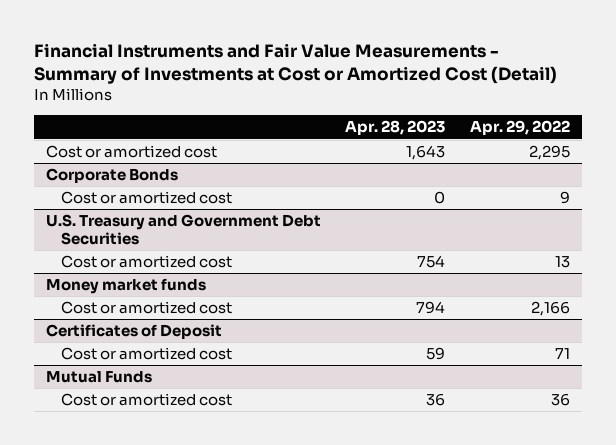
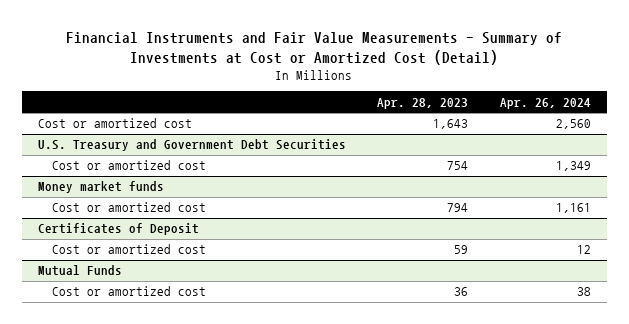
[469,120,570,136] Apr. 29, 2022 -> none
none -> [499,97,591,109] Apr. 26, 2024
[45,168,178,184] Corporate Bonds -> none
[61,191,233,205] Cost or amortized cost -> none

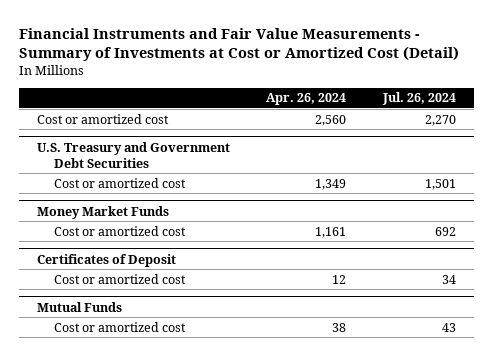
[377,97,469,109] Apr. 28, 2023 -> none
none -> [381,92,456,106] Jul. 26, 2024
[37,181,164,194] Money market funds -> [37,205,170,219] Money Market Funds

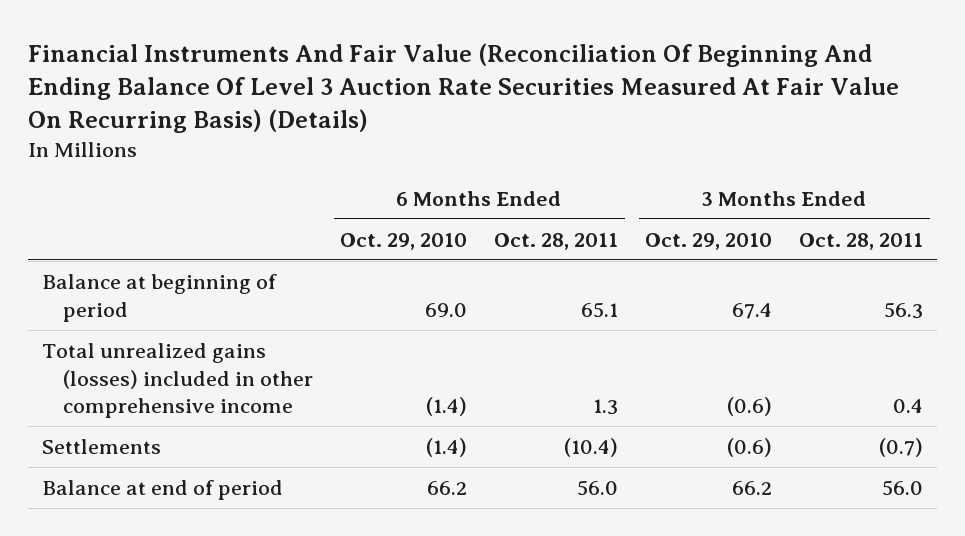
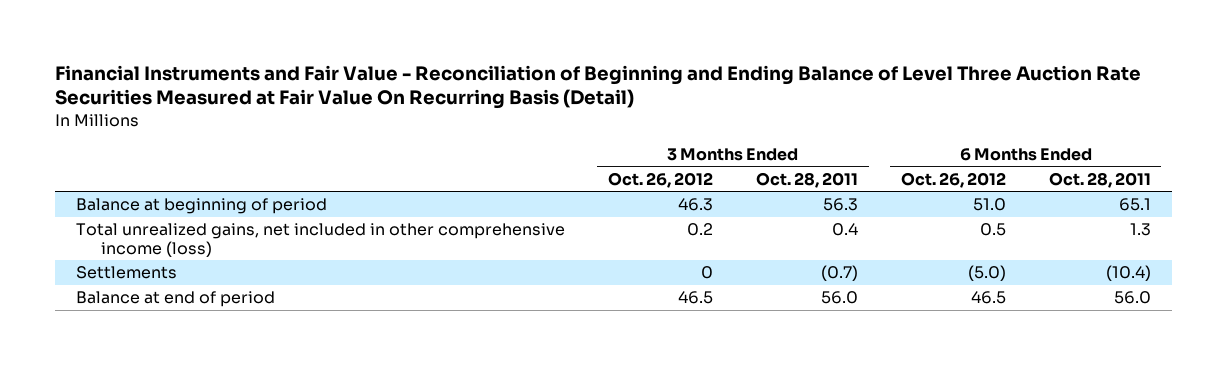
[28,42,900,133] Financial Instruments And Fair Value (Reconciliation Of Beginning And Ending Balance Of Level 3 Auction Rate Securities Measured At Fair Value On Recurring Basis) (Details) -> [54,64,1141,110] Financial Instruments and Fair Value - Reconciliation of Beginning and Ending Balance of Level Three Auction Rate Securities Measured at Fair Value On Recurring Basis (Detail)
[340,232,468,250] Oct. 29, 2010 -> none
[645,232,773,250] Oct. 29, 2010 -> none
none -> [608,171,714,188] Oct. 26, 2012
none -> [900,171,1006,188] Oct. 26, 2012
[41,342,314,419] Total unrealized gains (losses) included in other comprehensive income -> [76,223,566,257] Total unrealized gains, net included in other comprehensive income (loss)

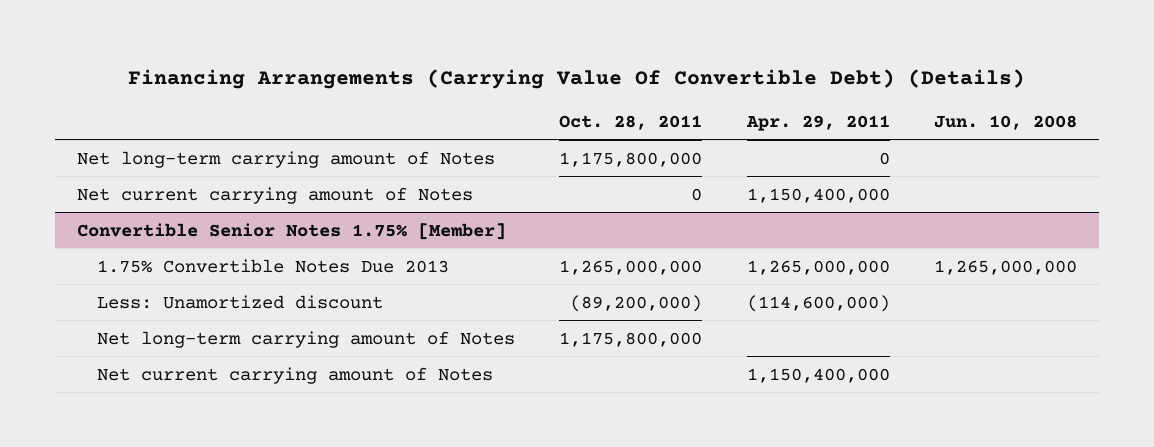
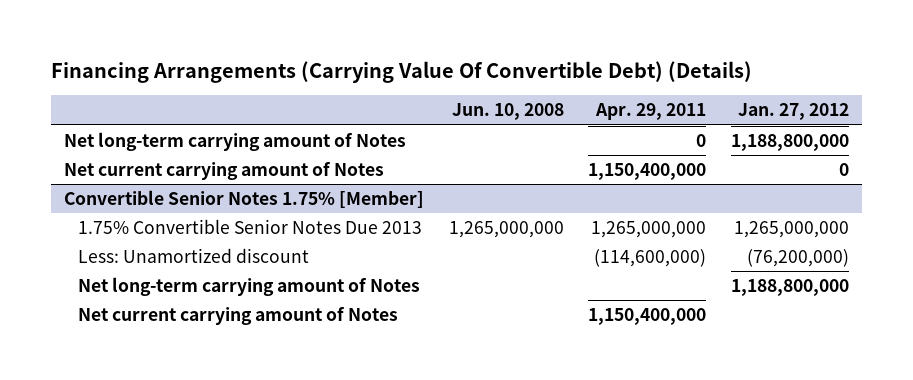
[559,114,703,130] Oct. 28, 2011 -> none
none -> [738,103,850,121] Jan. 27, 2012
[97,258,450,273] 1.75% Convertible Notes Due 2013 -> [78,219,423,235] 1.75% Convertible Senior Notes Due 2013

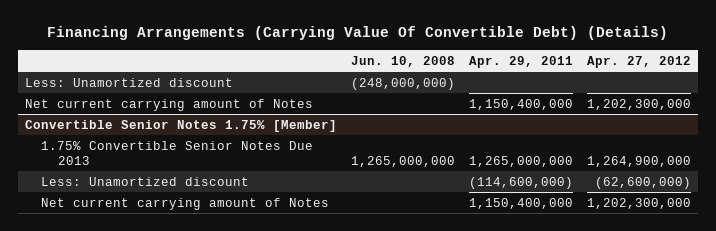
[738,103,850,121] Jan. 27, 2012 -> none
none -> [586,55,691,68] Apr. 27, 2012
[63,132,406,152] Net long-term carrying amount of Notes -> none
none -> [24,77,233,87] Less: Unamortized discount
[78,277,421,297] Net long-term carrying amount of Notes -> none

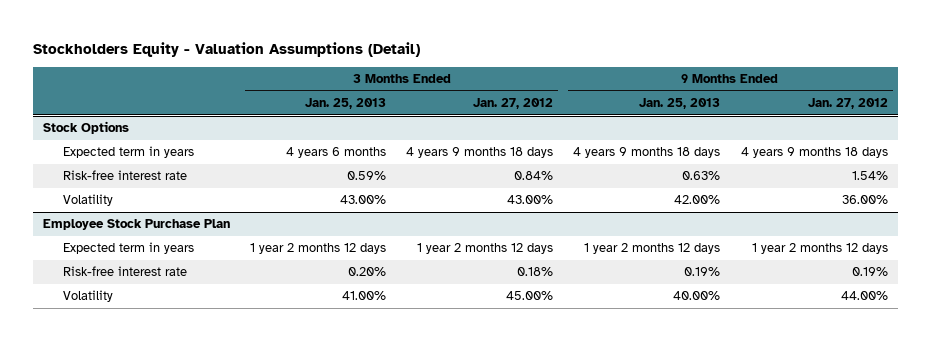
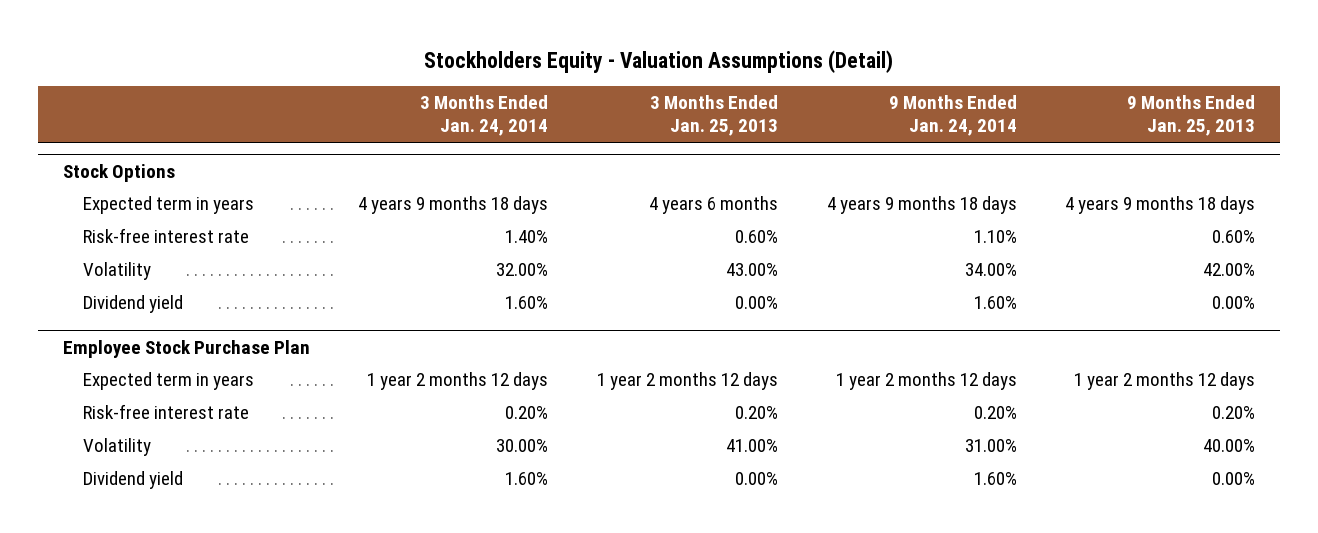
[473,98,554,110] Jan. 27, 2012 -> none
[807,98,888,110] Jan. 27, 2012 -> none
none -> [420,95,549,137] 3 Months Ended Jan. 24, 2014
none -> [888,95,1017,137] 9 Months Ended Jan. 24, 2014
[347,171,387,181] 0.59% -> [735,230,779,244] 0.60%
[682,171,721,181] 0.63% -> [1212,230,1256,244] 0.60%
none -> [83,295,184,314] Dividend yield
[684,267,721,277] 0.19% -> [1212,406,1256,420] 0.20%
none -> [83,471,184,490] Dividend yield

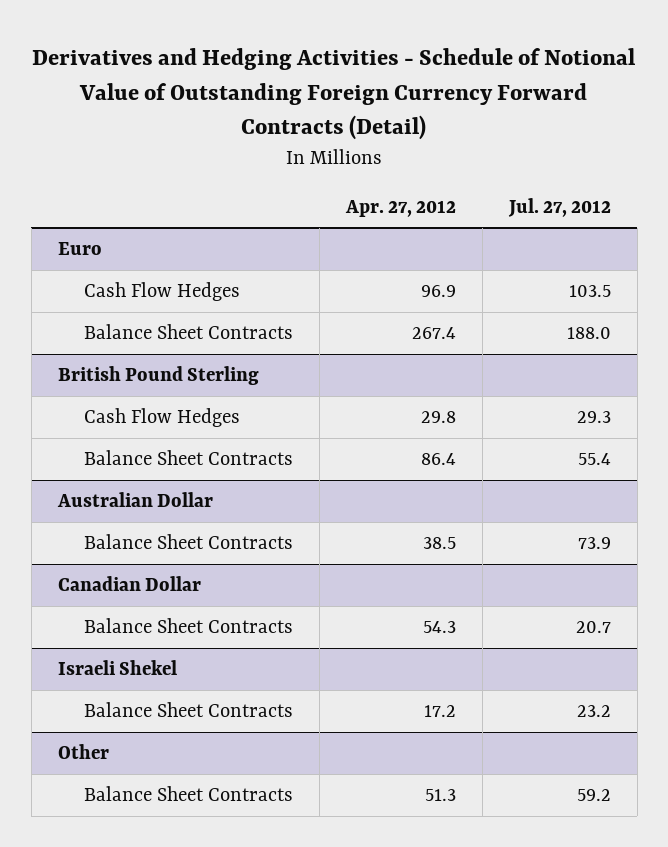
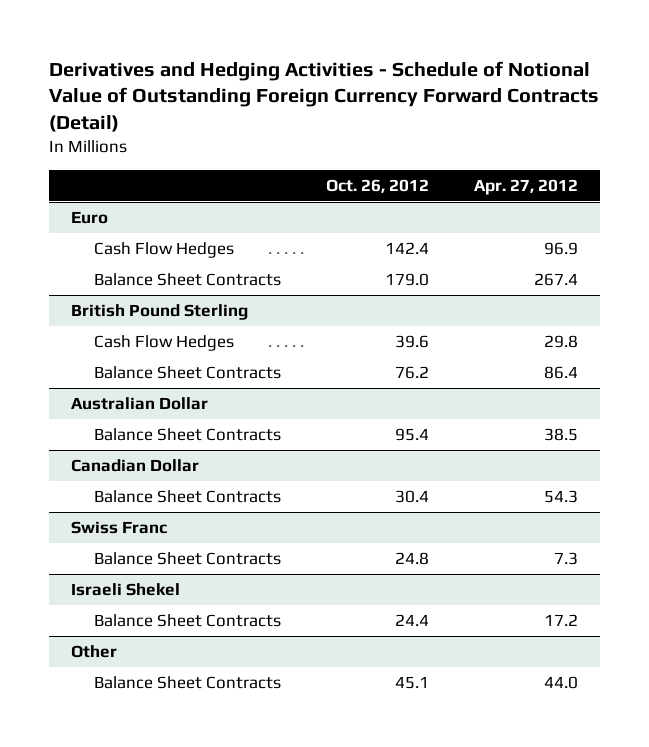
[507,198,611,218] Jul. 27, 2012 -> none
none -> [326,178,430,193] Oct. 26, 2012
none -> [71,521,168,535] Swiss Franc
none -> [94,552,282,566] Balance Sheet Contracts
[425,789,457,802] 51.3 -> [543,676,578,690] 44.0

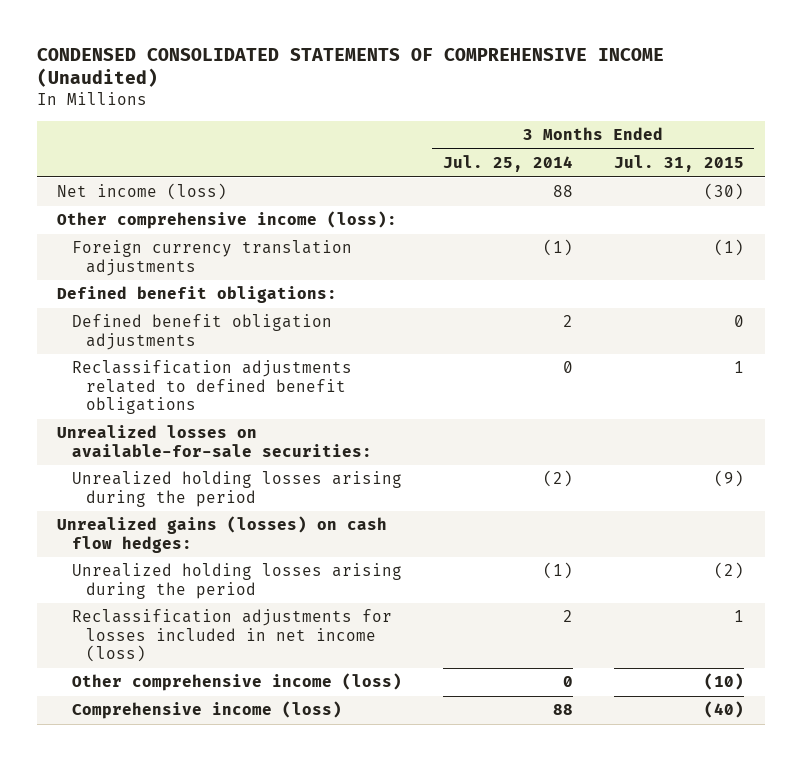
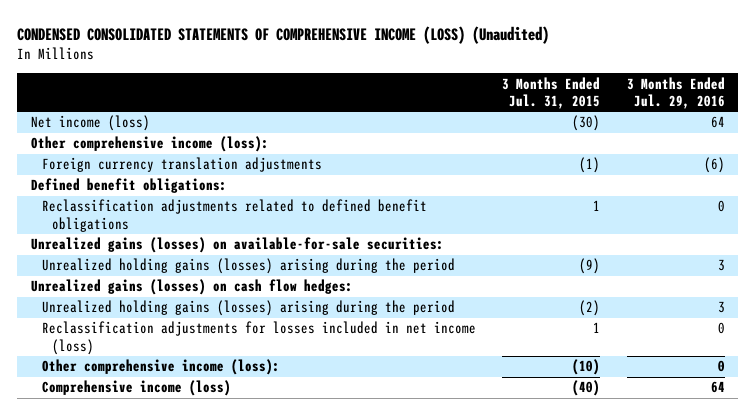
[36,47,664,88] CONDENSED CONSOLIDATED STATEMENTS OF COMPREHENSIVE INCOME (Unaudited) -> [17,25,550,44] CONDENSED CONSOLIDATED STATEMENTS OF COMPREHENSIVE INCOME (LOSS) (Unaudited)
[442,155,573,173] Jul. 25, 2014 -> none
none -> [627,76,726,109] 3 Months Ended Jul. 29, 2016
[71,314,332,350] Defined benefit obligation adjustments -> none
[57,425,372,457] Unrealized losses on available-for-sale securities: -> [30,237,444,254] Unrealized gains (losses) on available-for-sale securities:
[71,471,402,507] Unrealized holding losses arising during the period -> [41,258,455,275] Unrealized holding gains (losses) arising during the period
[71,563,402,599] Unrealized holding losses arising during the period -> [41,300,455,317] Unrealized holding gains (losses) arising during the period
[71,673,402,692] Other comprehensive income (loss) -> [41,359,280,376] Other comprehensive income (loss):

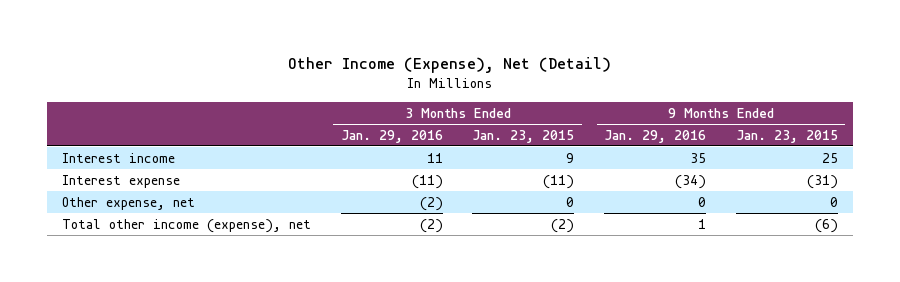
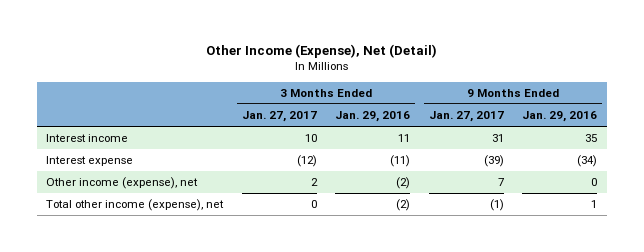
[472,129,575,143] Jan. 23, 2015 -> none
[735,129,838,143] Jan. 23, 2015 -> none
none -> [241,111,317,123] Jan. 27, 2017
none -> [428,111,504,123] Jan. 27, 2017
[62,196,196,210] Other expense, net -> [46,177,199,190] Other income (expense), net

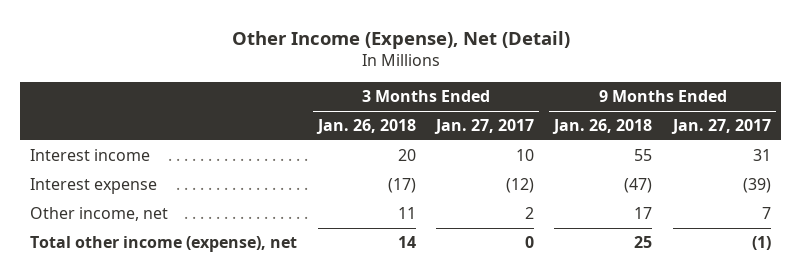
[335,111,411,123] Jan. 29, 2016 -> none
[522,111,598,123] Jan. 29, 2016 -> none
none -> [315,119,416,135] Jan. 26, 2018
none -> [552,119,653,135] Jan. 26, 2018
[46,177,199,190] Other income (expense), net -> [30,207,169,222] Other income, net

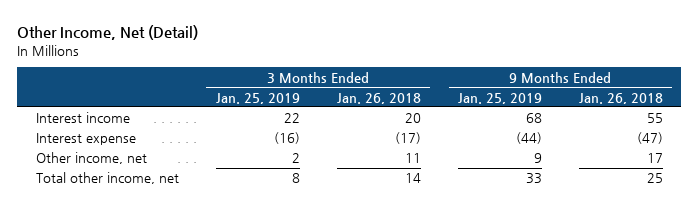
[231,30,570,49] Other Income (Expense), Net (Detail) -> [17,25,199,41] Other Income, Net (Detail)
[434,119,535,135] Jan. 27, 2017 -> none
[670,119,771,135] Jan. 27, 2017 -> none
none -> [215,92,300,104] Jan. 25, 2019
none -> [457,92,542,104] Jan. 25, 2019
[30,236,298,253] Total other income (expense), net -> [35,172,179,185] Total other income, net

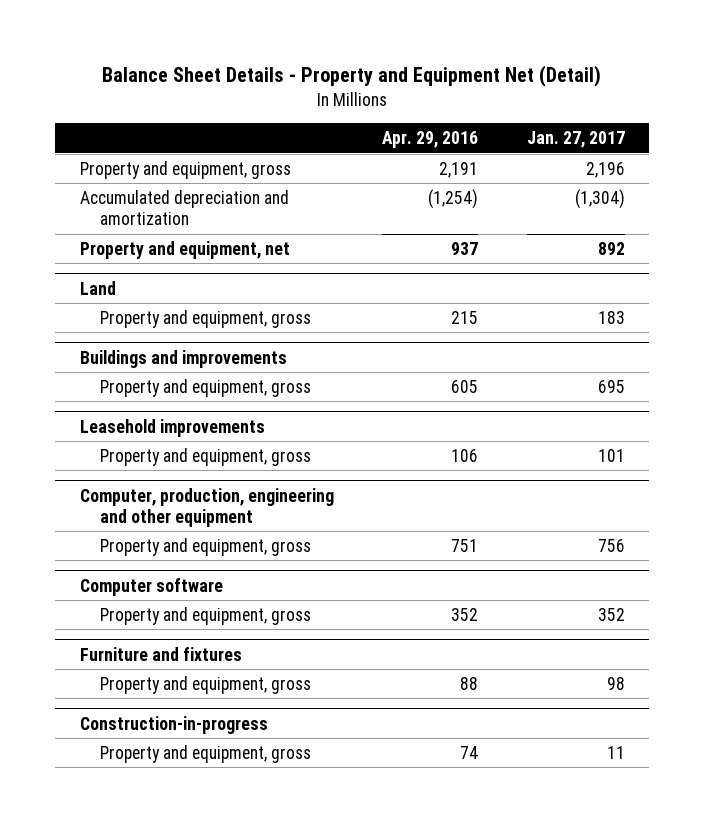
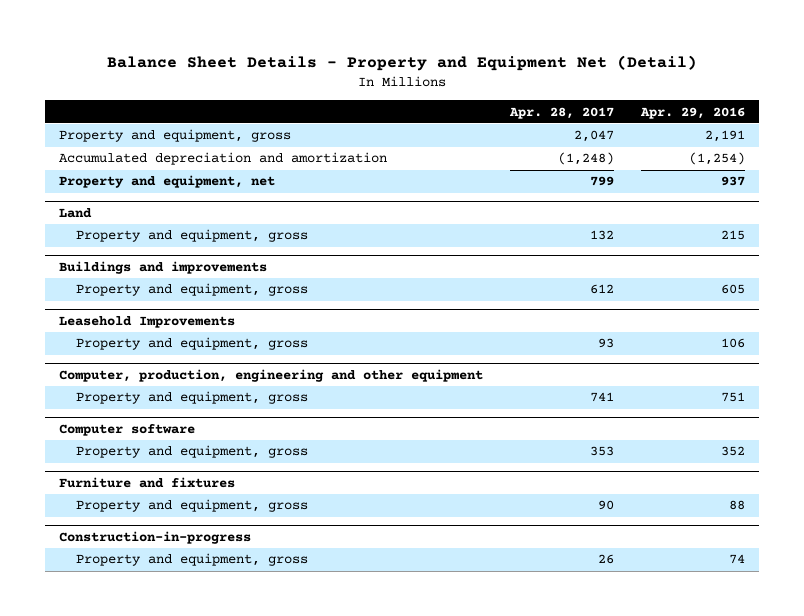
[526,131,625,149] Jan. 27, 2017 -> none
none -> [508,106,614,119] Apr. 28, 2017
[79,418,265,437] Leasehold improvements -> [58,316,235,329] Leasehold Improvements

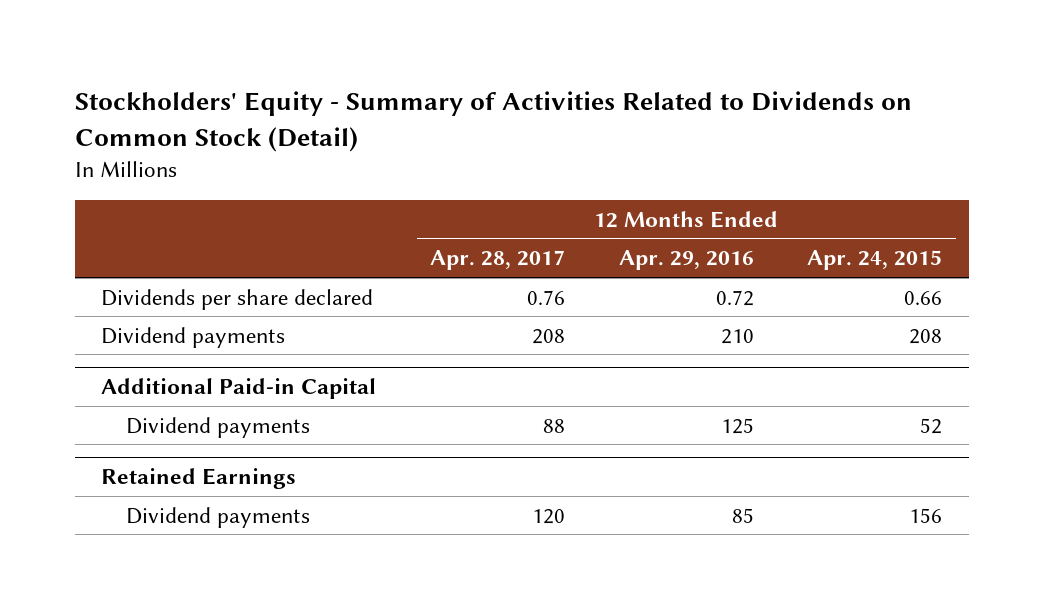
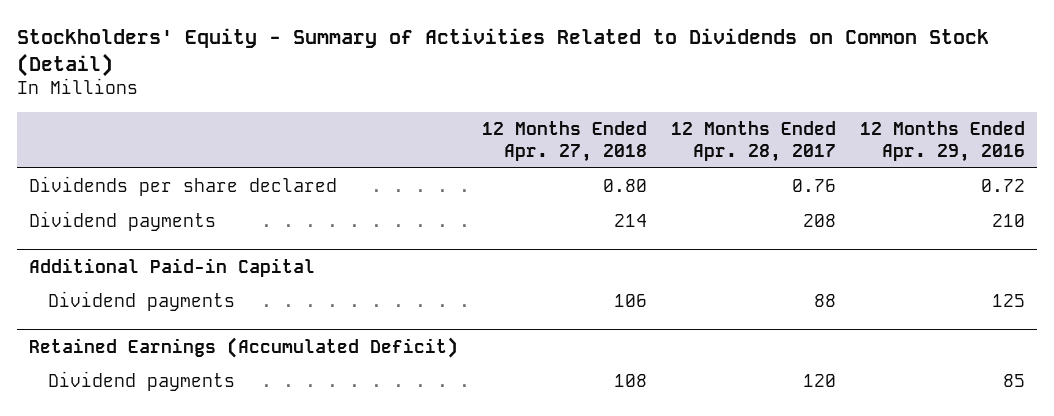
[807,250,943,271] Apr. 24, 2015 -> none
none -> [482,121,648,162] 12 Months Ended Apr. 27, 2018
[101,468,297,490] Retained Earnings -> [28,336,458,358] Retained Earnings (Accumulated Deficit)

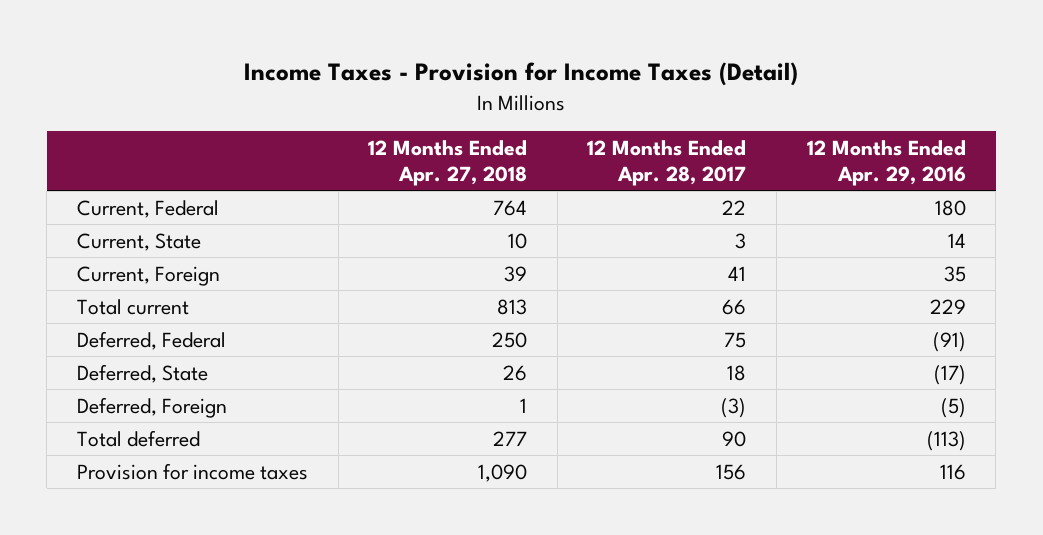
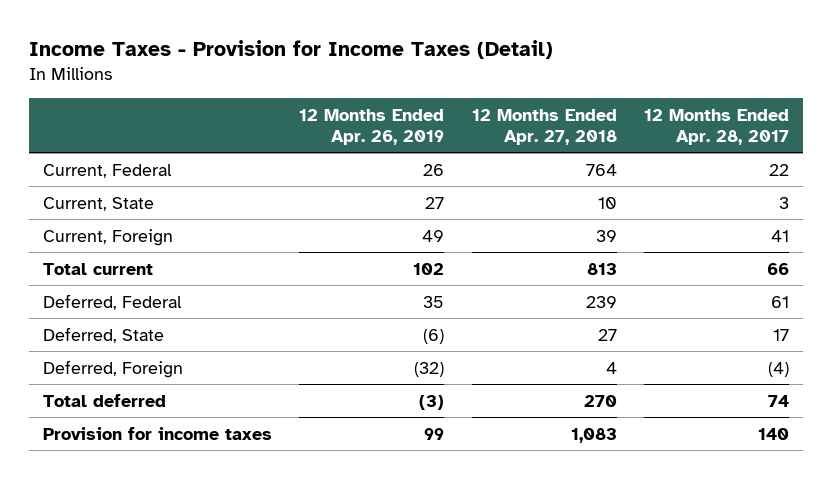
[806,139,966,187] 12 Months Ended Apr. 29, 2016 -> none
none -> [299,108,445,145] 12 Months Ended Apr. 26, 2019
[492,331,528,348] 250 -> [585,295,617,308] 239
[724,331,747,348] 75 -> [771,295,790,308] 61
[503,364,528,381] 26 -> [597,328,617,341] 27
[727,364,747,381] 18 -> [773,328,790,341] 17
[520,397,528,413] 1 -> [605,361,617,374] 4
[721,397,747,418] (3) -> [768,361,790,377] (4)
[493,430,528,446] 277 -> [583,394,617,407] 270
[722,430,747,447] 90 -> [768,394,790,407] 74
[478,463,528,482] 1,090 -> [570,427,617,443] 1,083
[716,463,747,480] 156 -> [758,427,790,440] 140

